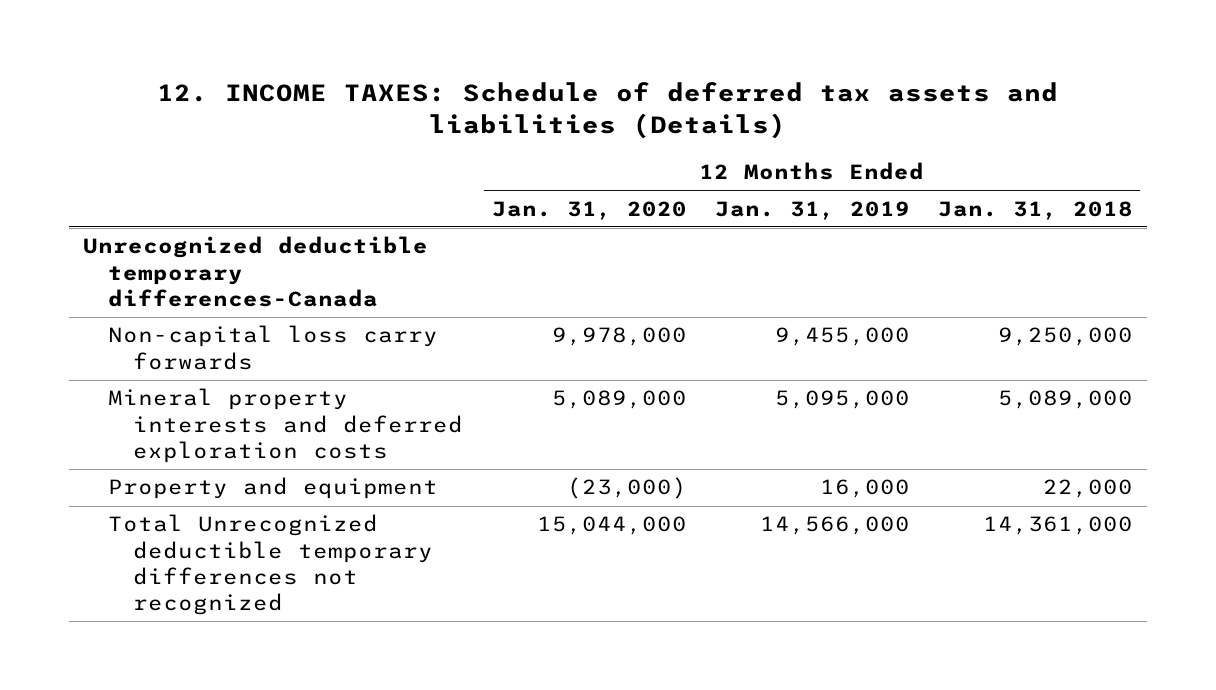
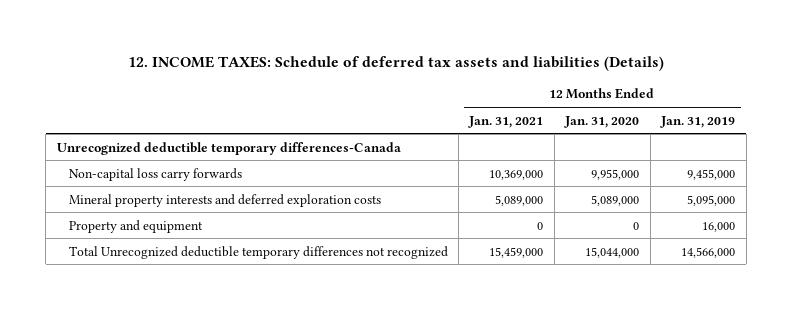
[938,200,1134,220] Jan. 31, 2018 -> none
none -> [468,115,544,128] Jan. 31, 2021
[551,327,687,347] 9,978,000 -> [591,168,640,180] 9,955,000
[566,477,687,500] (23,000) -> [633,221,640,230] 0

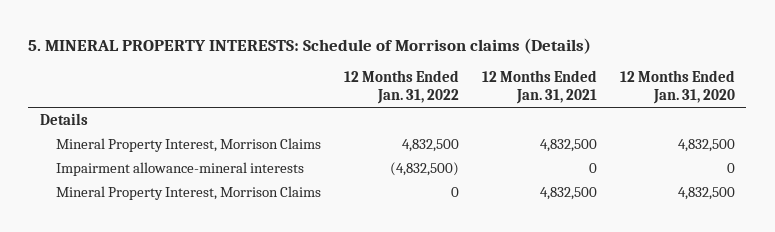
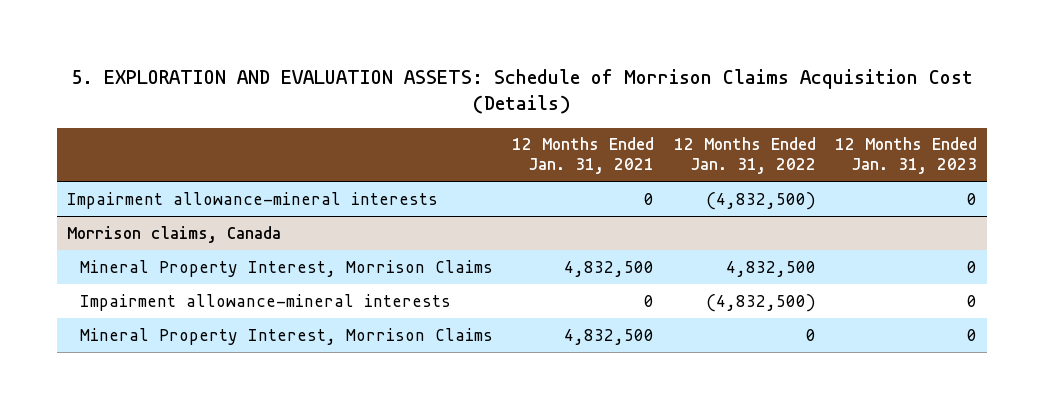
[28,37,592,54] 5. MINERAL PROPERTY INTERESTS: Schedule of Morrison claims (Details) -> [70,68,973,115] 5. EXPLORATION AND EVALUATION ASSETS: Schedule of Morrison Claims Acquisition Cost (Details)
[619,70,735,105] 12 Months Ended Jan. 31, 2020 -> none
none -> [834,137,977,175] 12 Months Ended Jan. 31, 2023
[39,112,88,125] Details -> none
none -> [66,191,438,209] Impairment allowance-mineral interests
none -> [66,225,281,243] Morrison claims, Canada

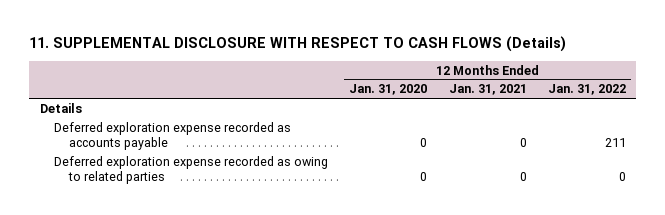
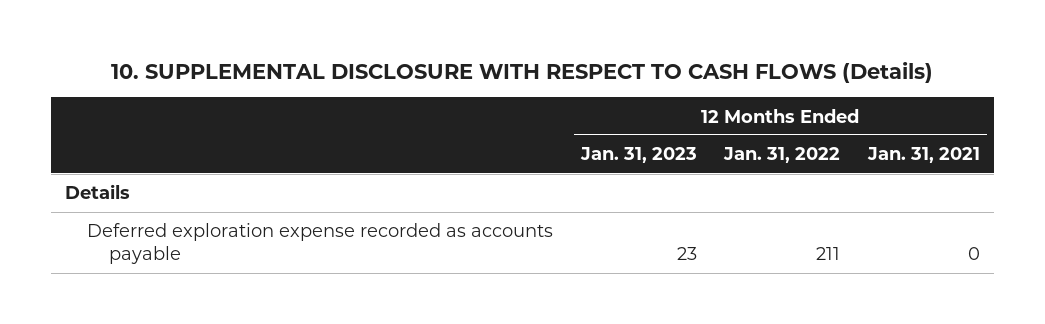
[28,36,566,53] 11. SUPPLEMENTAL DISCLOSURE WITH RESPECT TO CASH FLOWS (Details) -> [111,62,934,84] 10. SUPPLEMENTAL DISCLOSURE WITH RESPECT TO CASH FLOWS (Details)
[349,84,428,96] Jan. 31, 2020 -> none
none -> [579,147,697,164] Jan. 31, 2023
[54,155,329,184] Deferred exploration expense recorded as owing to related parties -> none

